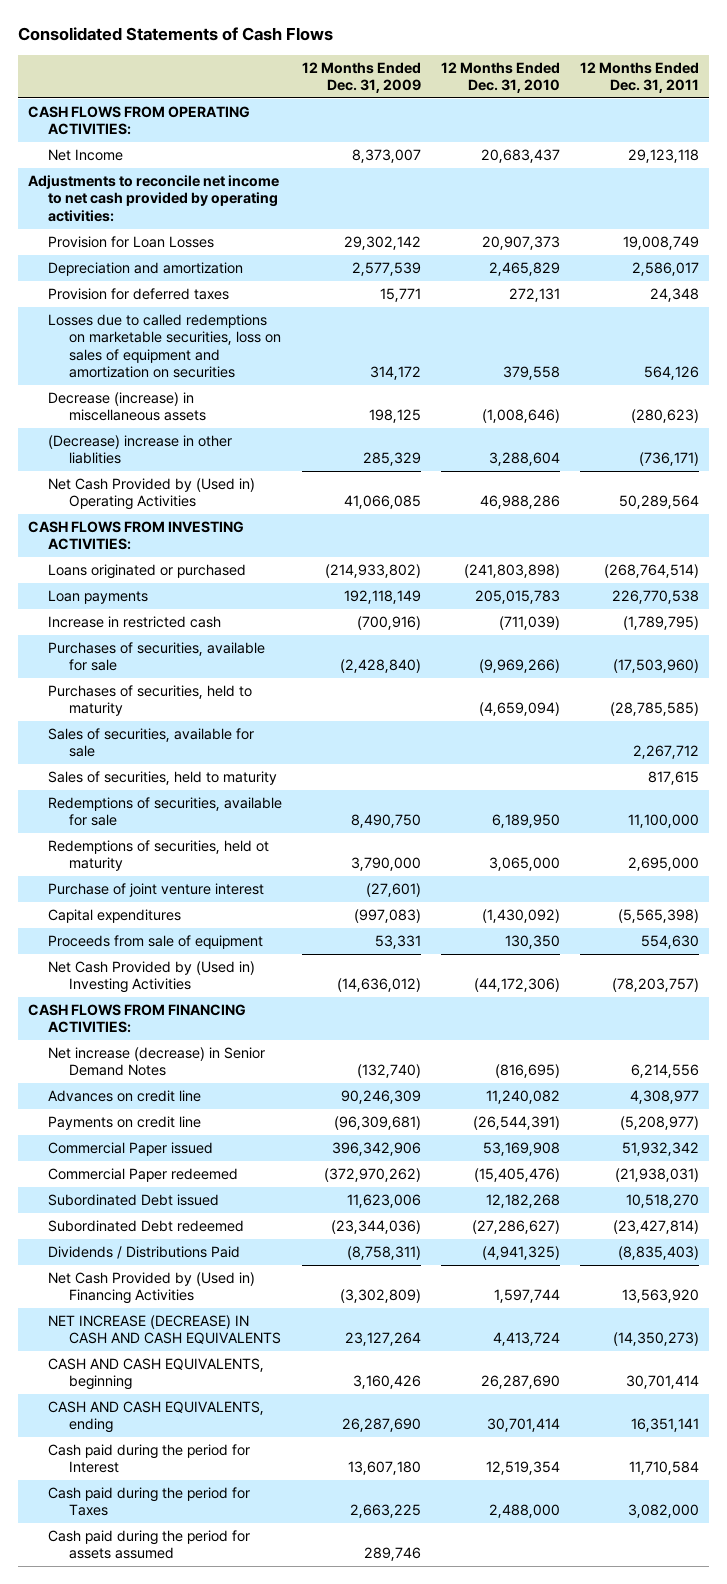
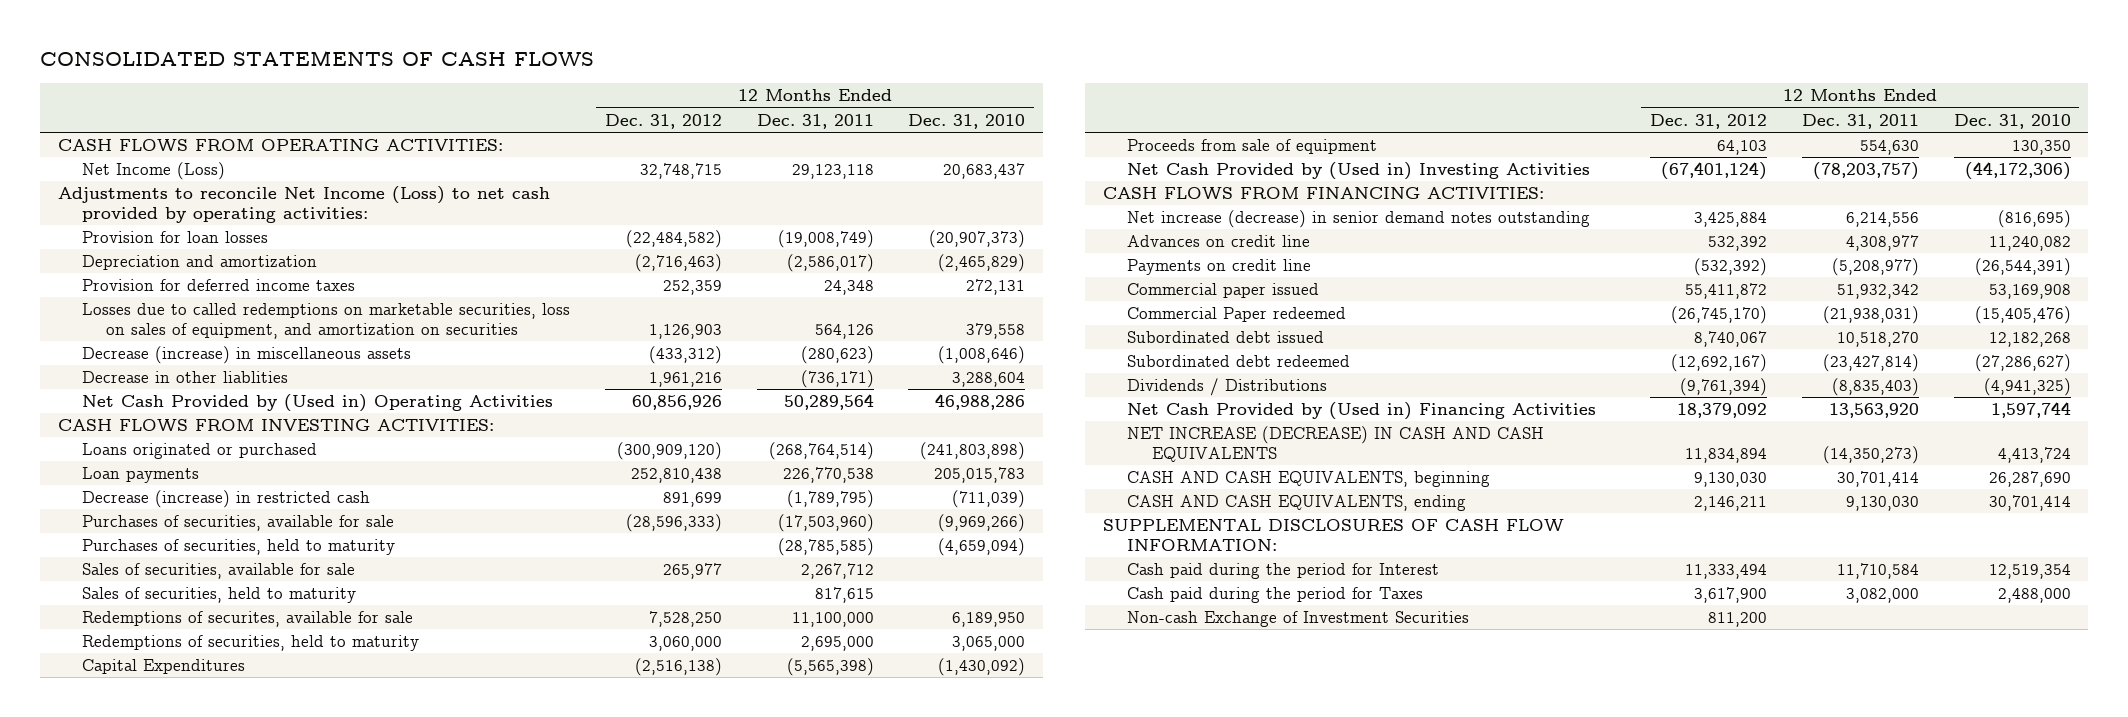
[17,27,333,42] Consolidated Statements of Cash Flows -> [40,50,595,67] CONSOLIDATED STATEMENTS OF CASH FLOWS
[302,61,422,94] 12 Months Ended Dec. 31, 2009 -> none
none -> [604,113,722,129] Dec. 31, 2012
[48,149,124,162] Net Income -> [81,162,225,181] Net Income (Loss)
[27,175,279,222] Adjustments to reconcile net income to net cash provided by operating activities: -> [57,186,550,223] Adjustments to reconcile Net Income (Loss) to net cash provided by operating activities:
[48,236,215,249] Provision for Loan Losses -> [81,231,268,244] Provision for loan losses
[482,236,561,251] 20,907,373 -> [929,230,1026,249] (20,907,373)
[623,236,700,251] 19,008,749 -> [777,230,874,249] (19,008,749)
[489,262,561,277] 2,465,829 -> [938,254,1026,273] (2,465,829)
[632,262,700,277] 2,586,017 -> [786,254,874,273] (2,586,017)
[48,288,230,301] Provision for deferred taxes -> [81,279,355,292] Provision for deferred income taxes
[48,314,282,379] Losses due to called redemptions on marketable securities, loss on sales of equipment and amortization on securities -> [81,303,570,339] Losses due to called redemptions on marketable securities, loss on sales of equipment, and amortization on securities
[48,435,233,465] (Decrease) increase in other liablities -> [81,371,288,384] Decrease in other liablities
[48,616,222,629] Increase in restricted cash -> [81,490,370,509] Decrease (increase) in restricted cash
[48,883,265,898] Purchase of joint venture interest -> none
[48,797,283,827] Redemptions of securities, available for sale -> [81,611,413,628] Redemptions of securites, available for sale
[48,840,270,872] Redemptions of securities, held ot maturity -> [81,635,419,652] Redemptions of securities, held to maturity
[48,909,182,924] Capital expenditures -> [81,659,245,675] Capital Expenditures
[48,1047,266,1077] Net increase (decrease) in Senior Demand Notes -> [1127,210,1591,229] Net increase (decrease) in senior demand notes outstanding
[48,1142,214,1157] Commercial Paper issued -> [1127,283,1320,299] Commercial paper issued
[48,1194,220,1207] Subordinated Debt issued -> [1127,331,1325,344] Subordinated debt issued
[48,1220,245,1233] Subordinated Debt redeemed -> [1127,355,1351,368] Subordinated debt redeemed
[48,1246,241,1260] Dividends / Distributions Paid -> [1127,378,1328,397] Dividends / Distributions
[631,1418,700,1433] 16,351,141 -> [1845,496,1919,512] 9,130,030
none -> [1102,519,1564,551] SUPPLEMENTAL DISCLOSURES OF CASH FLOW INFORMATION:
[48,1530,251,1560] Cash paid during the period for assets assumed -> none
none -> [1127,611,1470,628] Non-cash Exchange of Investment Securities

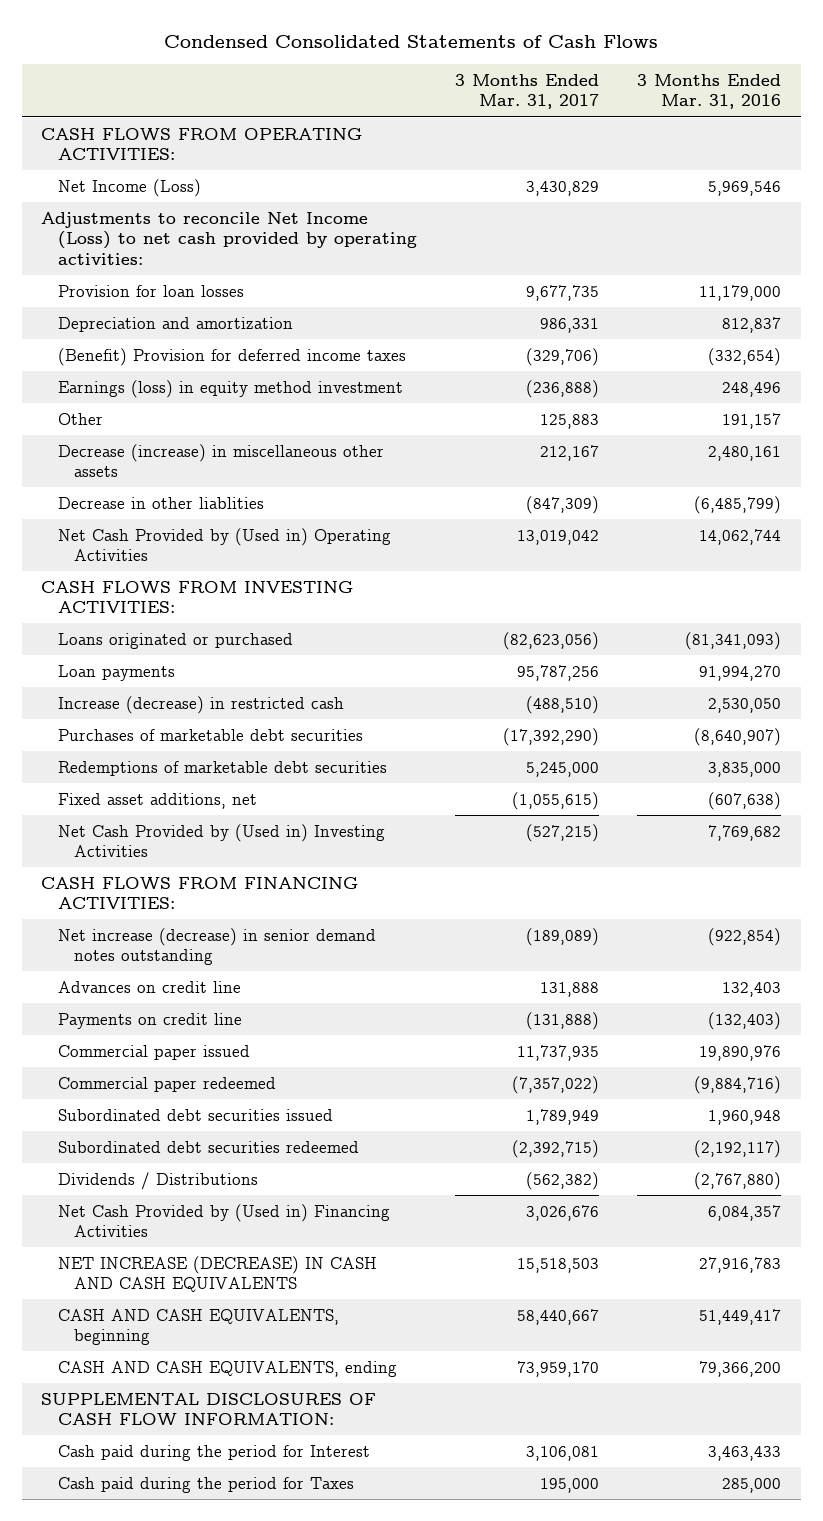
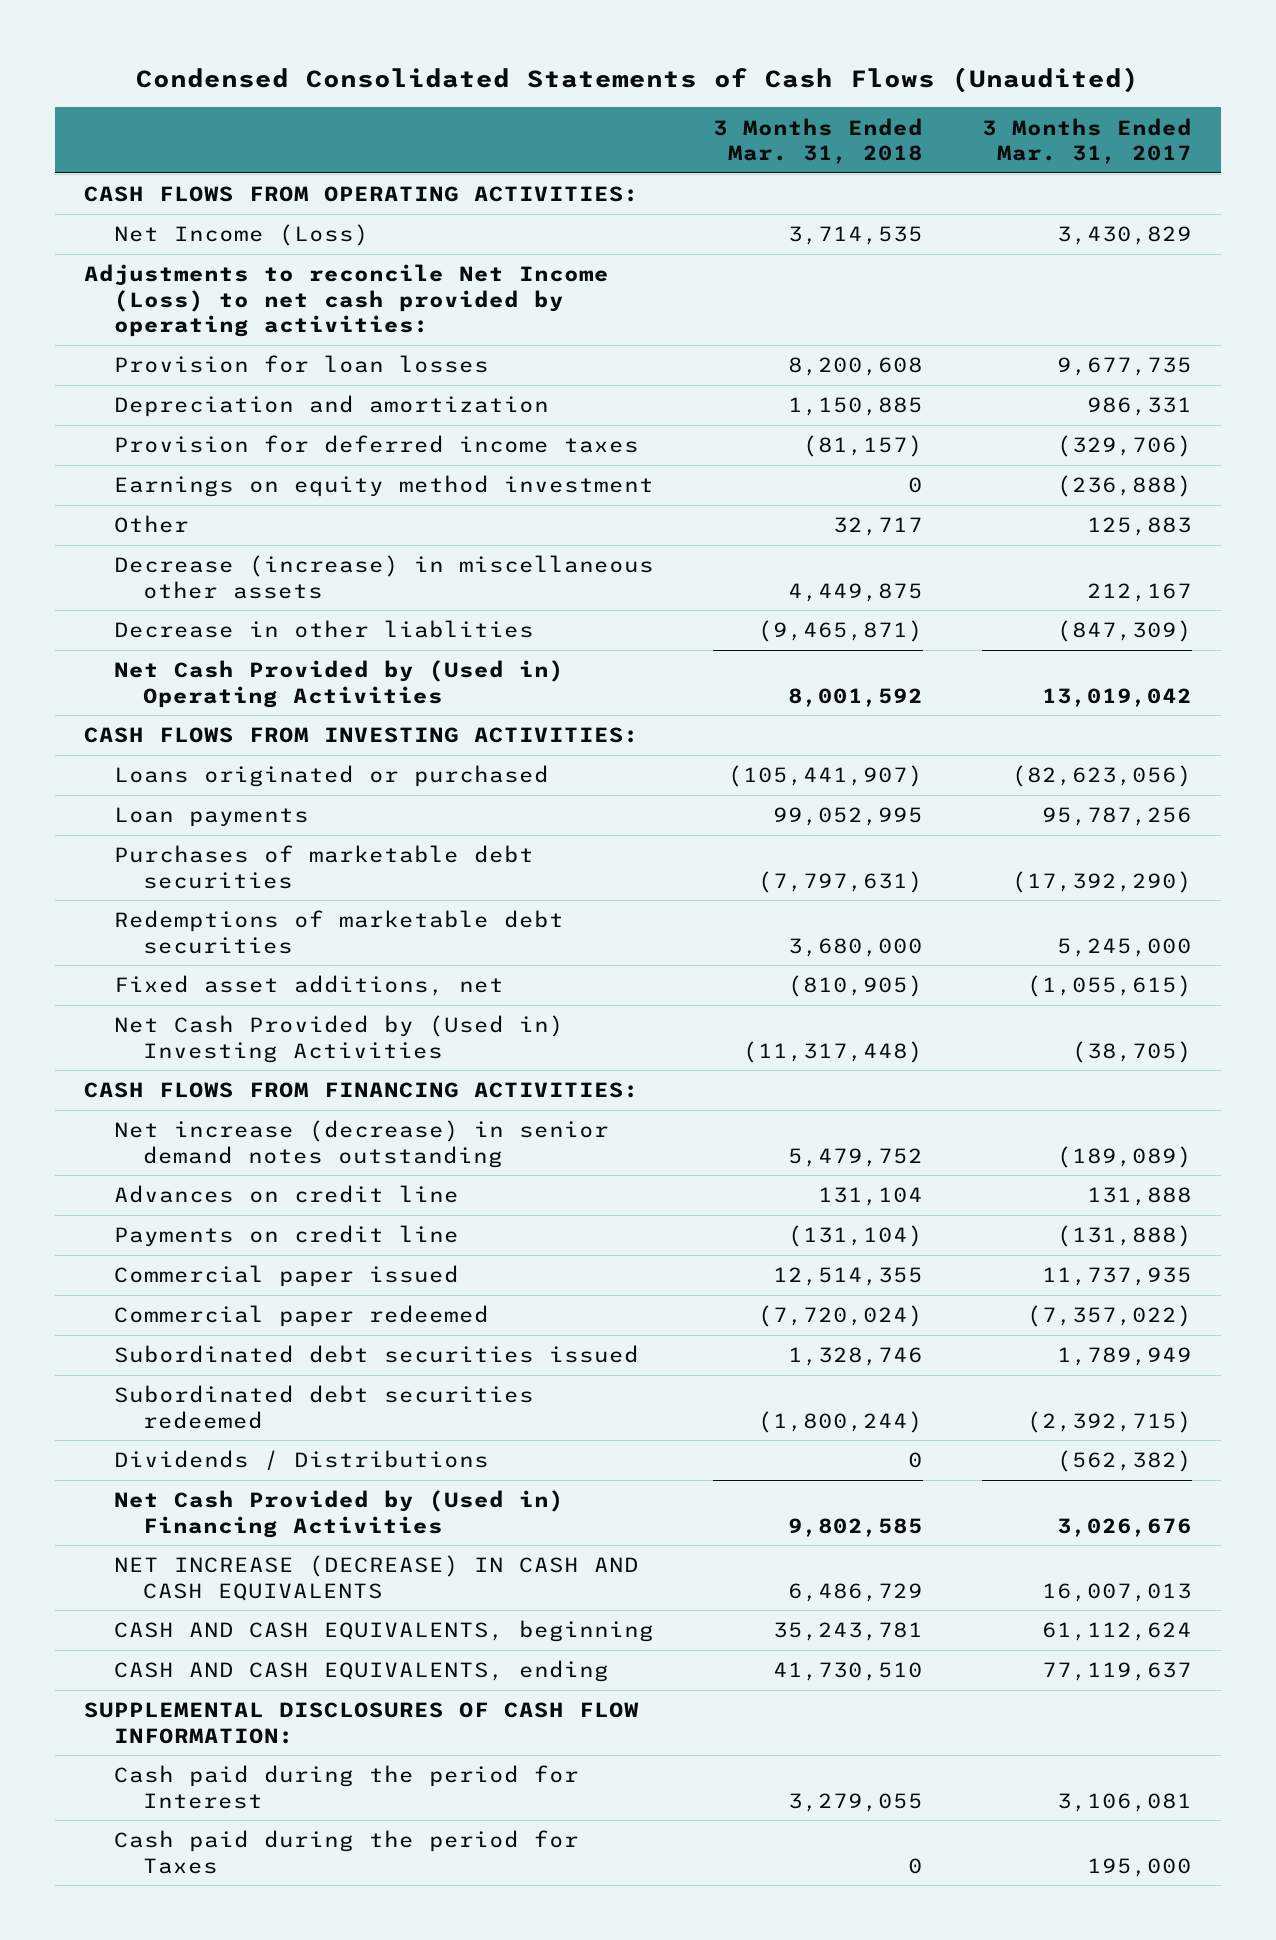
[164,34,659,48] Condensed Consolidated Statements of Cash Flows -> [135,66,1139,93] Condensed Consolidated Statements of Cash Flows (Unaudited)
[637,73,782,110] 3 Months Ended Mar. 31, 2016 -> none
none -> [712,117,923,164] 3 Months Ended Mar. 31, 2018
[57,347,406,366] (Benefit) Provision for deferred income taxes -> [113,435,639,454] Provision for deferred income taxes
[57,379,403,398] Earnings (loss) in equity method investment -> [113,475,654,498] Earnings on equity method investment
[57,695,344,714] Increase (decrease) in restricted cash -> none
[526,823,600,842] (527,215) -> [1071,1040,1192,1063] (38,705)
[517,1257,600,1273] 15,518,503 -> [1041,1582,1192,1602] 16,007,013
[517,1308,600,1325] 58,440,667 -> [1041,1622,1192,1642] 61,112,624
[517,1360,600,1377] 73,959,170 -> [1041,1662,1192,1682] 77,119,637

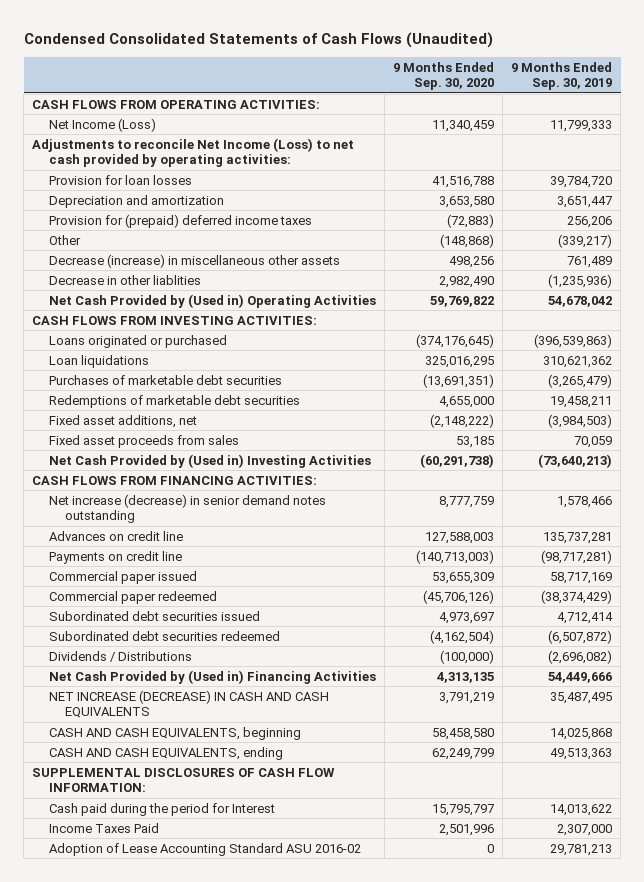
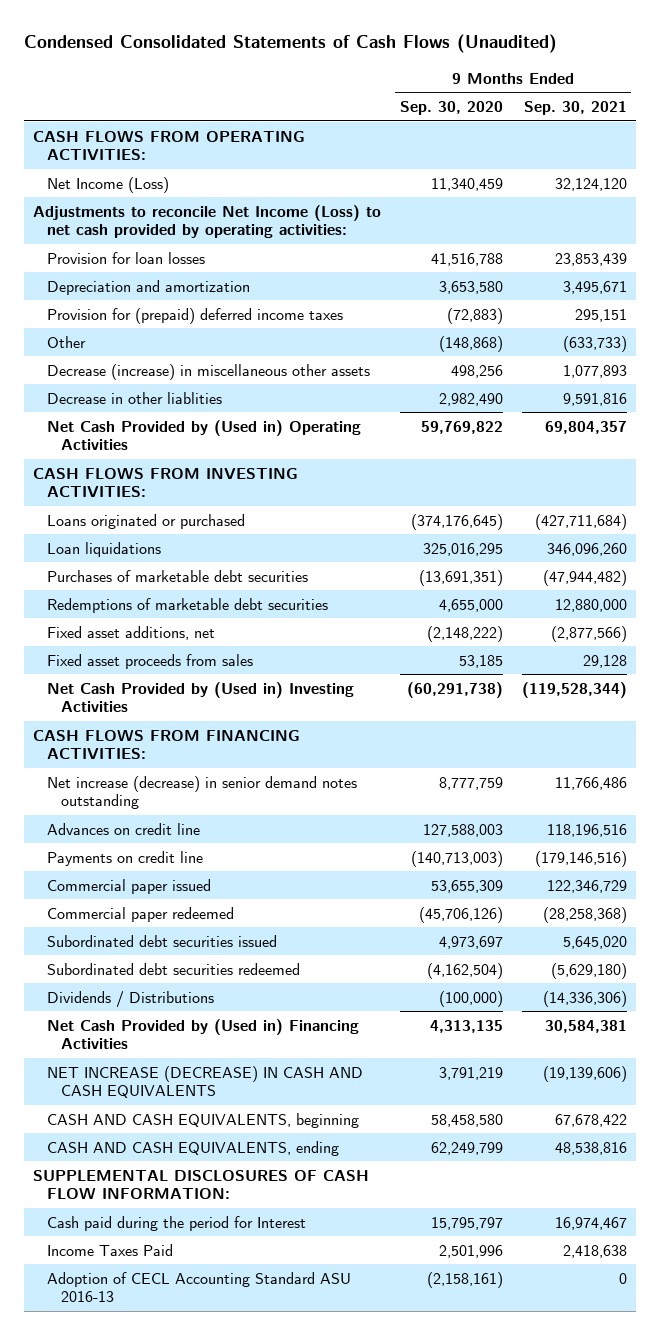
[510,62,612,91] 9 Months Ended Sep. 30, 2019 -> none
none -> [523,101,627,116] Sep. 30, 2021
[48,842,361,856] Adoption of Lease Accounting Standard ASU 2016-02 -> [46,1271,351,1303] Adoption of CECL Accounting Standard ASU 2016-13
[486,843,494,853] 0 -> [426,1271,503,1288] (2,158,161)

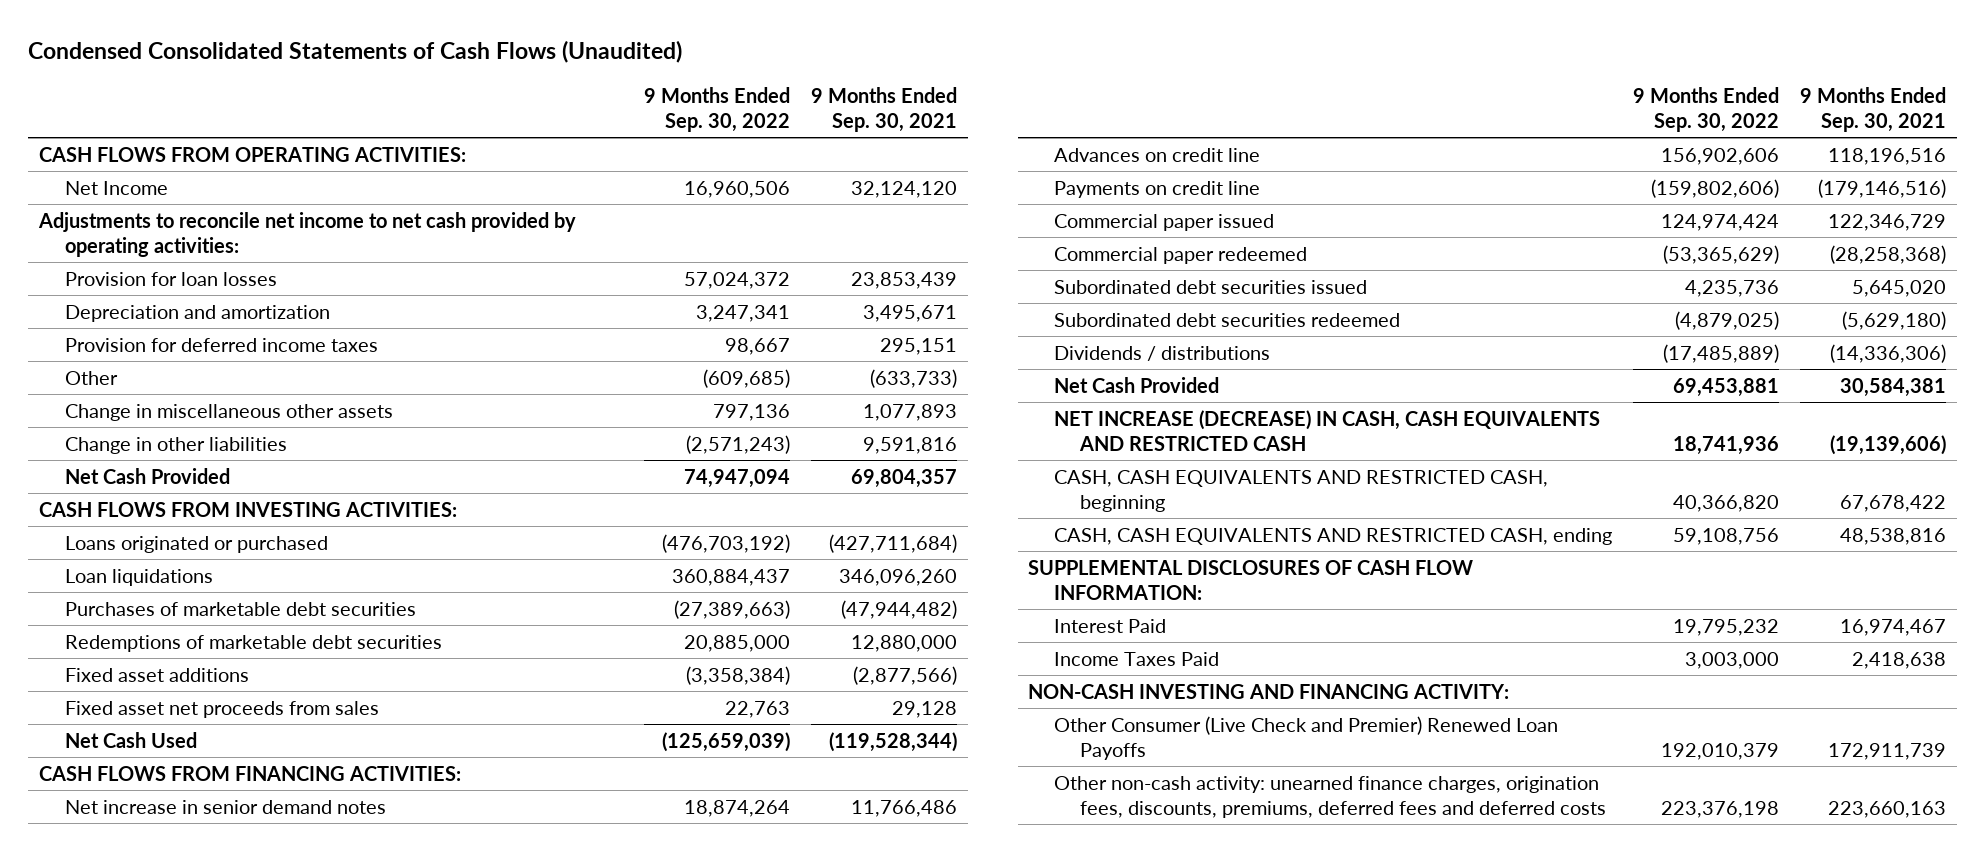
[399,101,503,116] Sep. 30, 2020 -> none
none -> [643,86,790,133] 9 Months Ended Sep. 30, 2022
[46,176,169,193] Net Income (Loss) -> [64,180,168,195] Net Income
[33,204,382,239] Adjustments to reconcile Net Income (Loss) to net cash provided by operating activities: -> [37,211,576,257] Adjustments to reconcile net income to net cash provided by operating activities:
[46,307,343,324] Provision for (prepaid) deferred income taxes -> [64,337,378,352] Provision for deferred income taxes
[46,363,370,380] Decrease (increase) in miscellaneous other assets -> [64,403,393,421] Change in miscellaneous other assets
[46,391,222,404] Decrease in other liablities -> [64,436,287,454] Change in other liabilities
[46,419,361,451] Net Cash Provided by (Used in) Operating Activities -> [64,467,230,484] Net Cash Provided
[46,625,215,640] Fixed asset additions, net -> [64,667,249,682] Fixed asset additions
[46,653,253,669] Fixed asset proceeds from sales -> [64,700,379,718] Fixed asset net proceeds from sales
[46,681,354,713] Net Cash Provided by (Used in) Investing Activities -> [64,731,197,748] Net Cash Used
[46,775,357,810] Net increase (decrease) in senior demand notes outstanding -> [64,799,386,814] Net increase in senior demand notes
[46,990,214,1008] Dividends / Distributions -> [1054,345,1271,361] Dividends / distributions
[46,1018,359,1050] Net Cash Provided by (Used in) Financing Activities -> [1054,376,1220,393] Net Cash Provided
[46,1065,363,1099] NET INCREASE (DECREASE) IN CASH AND CASH EQUIVALENTS -> [1054,409,1601,451] NET INCREASE (DECREASE) IN CASH, CASH EQUIVALENTS AND RESTRICTED CASH
[46,1112,359,1128] CASH AND CASH EQUIVALENTS, beginning -> [1054,469,1549,512] CASH, CASH EQUIVALENTS AND RESTRICTED CASH, beginning
[46,1140,339,1156] CASH AND CASH EQUIVALENTS, ending -> [1054,527,1613,545] CASH, CASH EQUIVALENTS AND RESTRICTED CASH, ending
[46,1215,306,1231] Cash paid during the period for Interest -> [1054,618,1167,633] Interest Paid
[46,1271,351,1303] Adoption of CECL Accounting Standard ASU 2016-13 -> none
none -> [1028,683,1510,699] NON-CASH INVESTING AND FINANCING ACTIVITY:
none -> [1054,715,1559,760] Other Consumer (Live Check and Premier) Renewed Loan Payoffs
none -> [1054,775,1606,818] Other non-cash activity: unearned finance charges, origination fees, discounts, premiums, deferred fees and deferred costs

